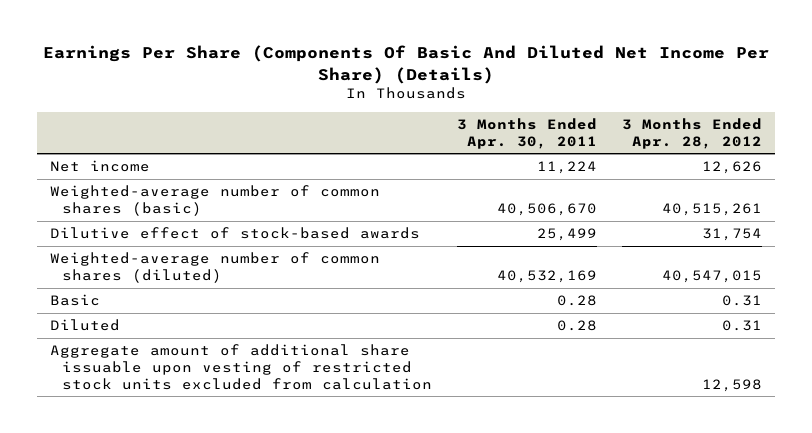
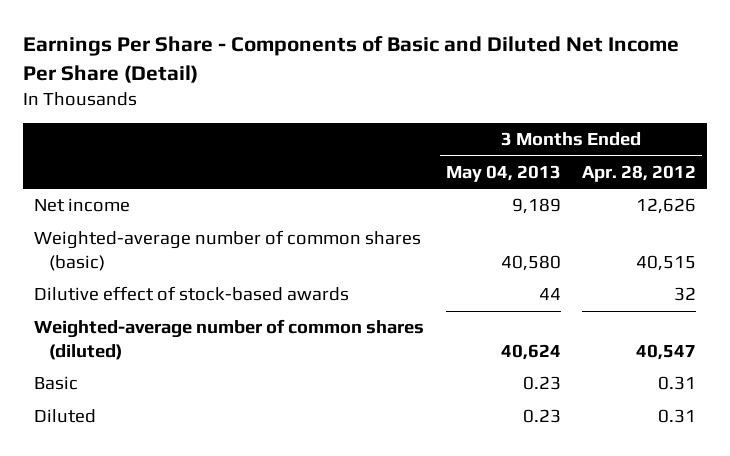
[43,45,770,84] Earnings Per Share (Components Of Basic And Diluted Net Income Per Share) (Details) -> [22,36,679,83] Earnings Per Share - Components of Basic and Diluted Net Income Per Share (Detail)
[457,117,598,149] 3 Months Ended Apr. 30, 2011 -> none
none -> [445,164,561,182] May 04, 2013
[662,202,763,216] 40,515,261 -> [636,255,697,272] 40,515
[702,228,763,242] 31,754 -> [674,287,697,302] 32
[662,269,763,283] 40,547,015 -> [636,344,697,361] 40,547
[49,344,433,390] Aggregate amount of additional share issuable upon vesting of restricted stock units excluded from calculation -> none

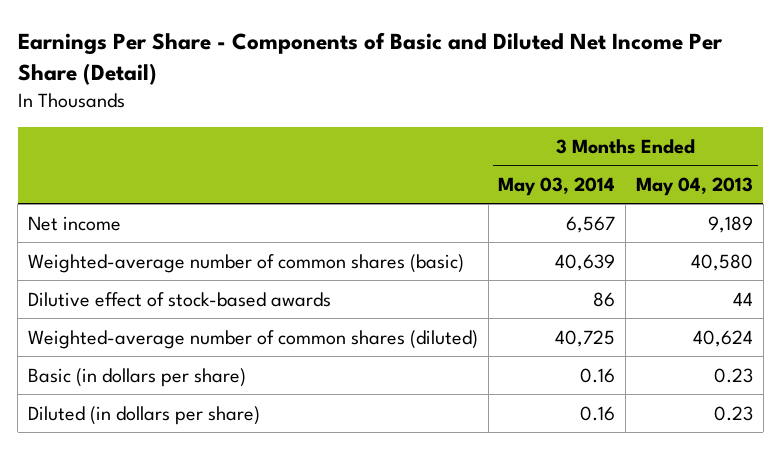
[582,164,697,182] Apr. 28, 2012 -> none
none -> [498,176,616,196] May 03, 2014
[33,376,78,391] Basic -> [27,367,246,387] Basic (in dollars per share)
[33,409,96,424] Diluted -> [27,405,260,425] Diluted (in dollars per share)

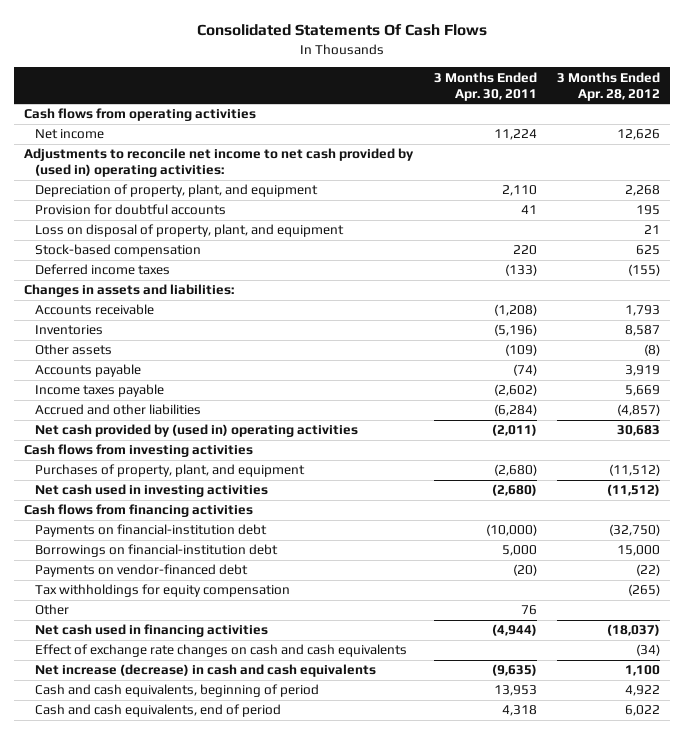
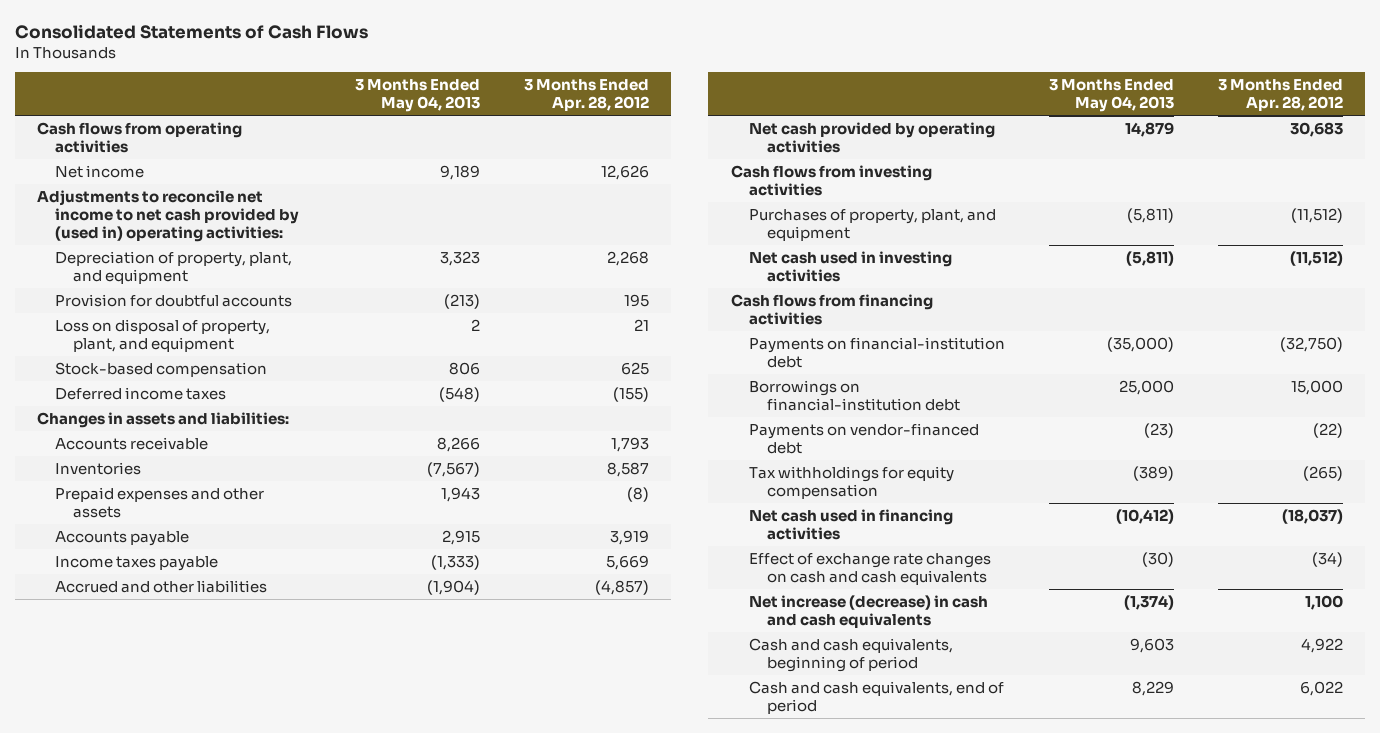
[197,24,488,37] Consolidated Statements Of Cash Flows -> [14,23,368,39] Consolidated Statements of Cash Flows
[433,71,537,101] 3 Months Ended Apr. 30, 2011 -> none
none -> [354,79,480,113] 3 Months Ended May 04, 2013
[35,344,113,356] Other assets -> none
none -> [54,486,264,518] Prepaid expenses and other assets
[35,424,359,438] Net cash provided by (used in) operating activities -> [748,121,995,153] Net cash provided by operating activities
[35,604,70,616] Other -> none

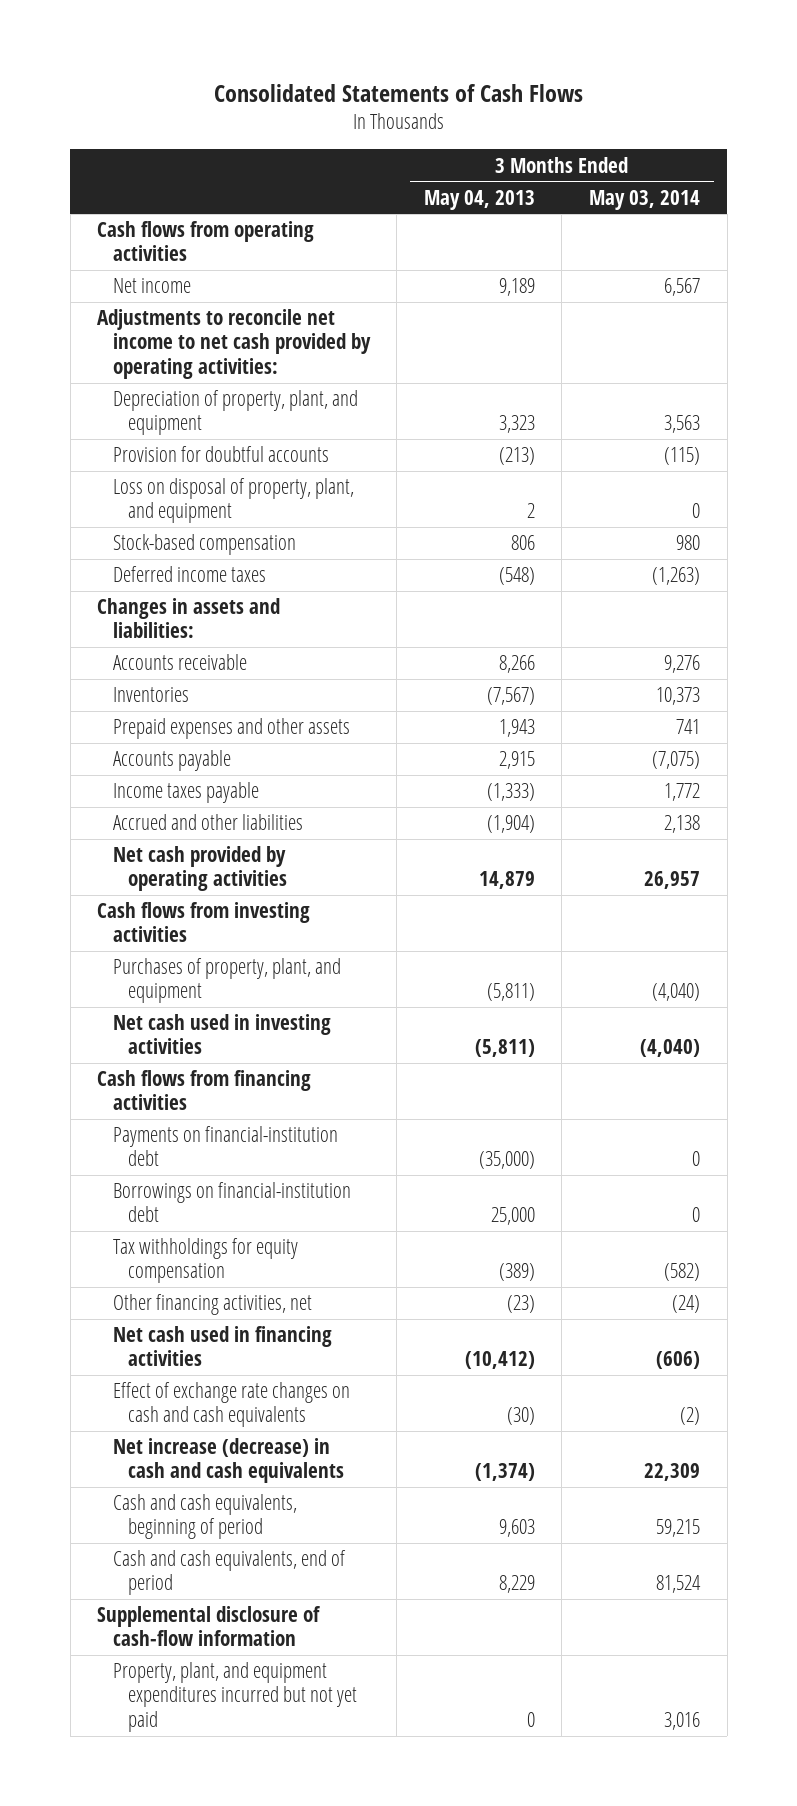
[524,79,650,112] 3 Months Ended Apr. 28, 2012 -> none
none -> [589,189,701,210] May 03, 2014
[36,189,299,242] Adjustments to reconcile net income to net cash provided by (used in) operating activities: -> [97,309,371,379] Adjustments to reconcile net income to net cash provided by operating activities:
[748,422,979,454] Payments on vendor-financed debt -> none
none -> [112,1294,312,1316] Other financing activities, net
none -> [97,1606,322,1647] Supplemental disclosure of cash-flow information
none -> [112,1662,358,1732] Property, plant, and equipment expenditures incurred but not yet paid

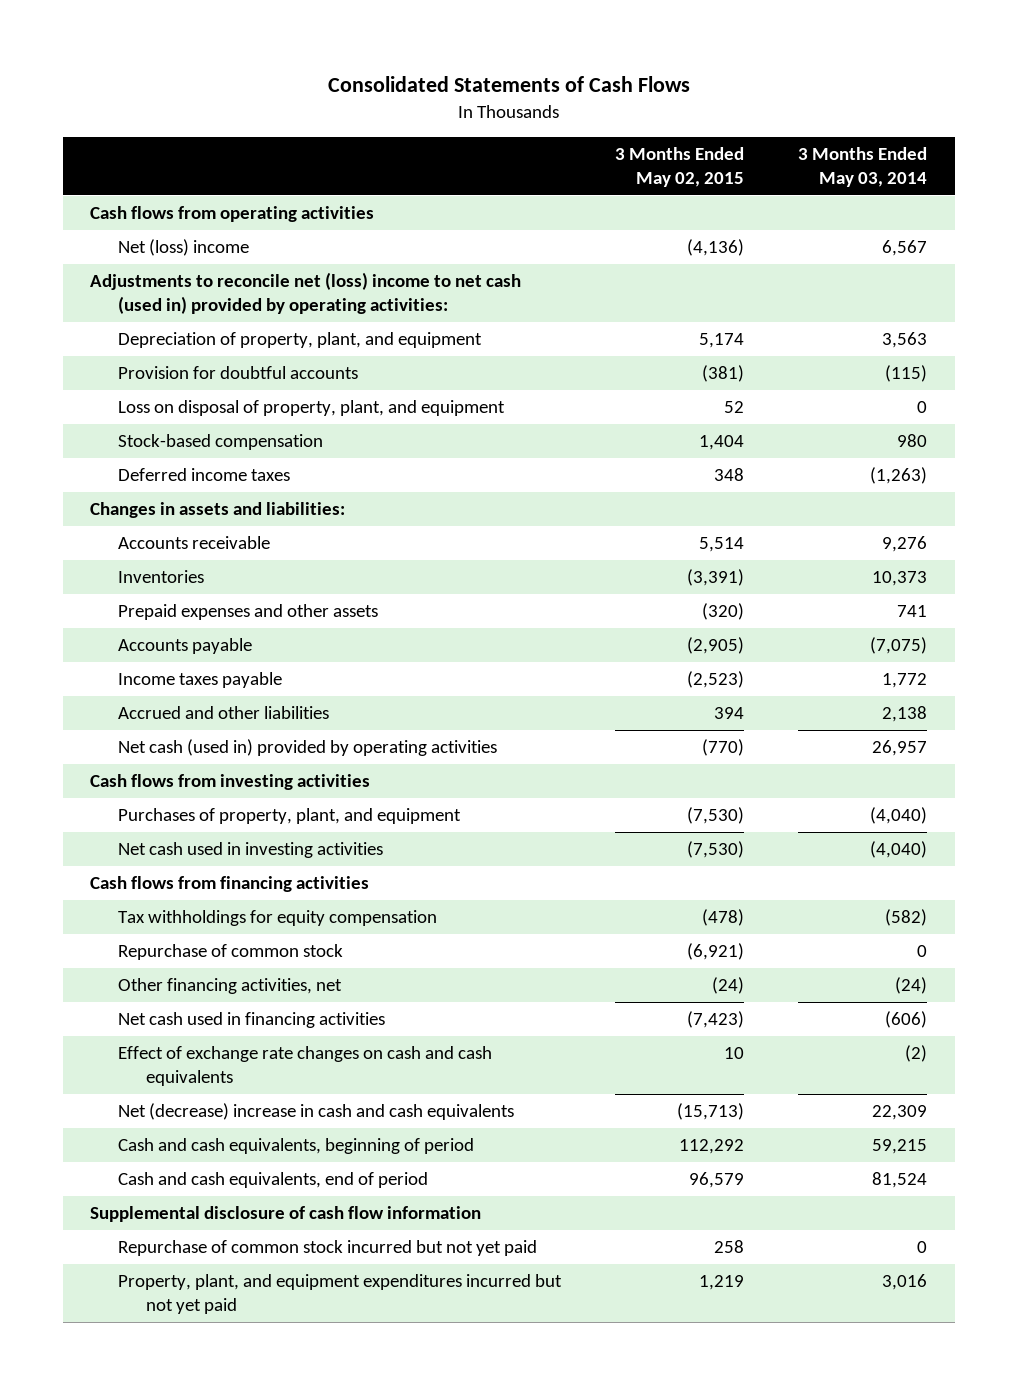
[423,189,535,210] May 04, 2013 -> none
none -> [615,146,745,188] 3 Months Ended May 02, 2015
[112,278,191,294] Net income -> [117,238,249,256] Net (loss) income
[97,309,371,379] Adjustments to reconcile net income to net cash provided by operating activities: -> [90,271,522,315] Adjustments to reconcile net (loss) income to net cash (used in) provided by operating activities:
[112,846,288,892] Net cash provided by operating activities -> [117,738,497,756] Net cash (used in) provided by operating activities
[112,1126,338,1167] Payments on financial-institution debt -> none
[112,1182,351,1223] Borrowings on financial-institution debt -> none
none -> [117,943,343,960] Repurchase of common stock
[112,1438,345,1484] Net increase (decrease) in cash and cash equivalents -> [117,1102,514,1120] Net (decrease) increase in cash and cash equivalents
[97,1606,322,1647] Supplemental disclosure of cash-flow information -> [90,1205,482,1222] Supplemental disclosure of cash flow information
none -> [117,1239,537,1256] Repurchase of common stock incurred but not yet paid

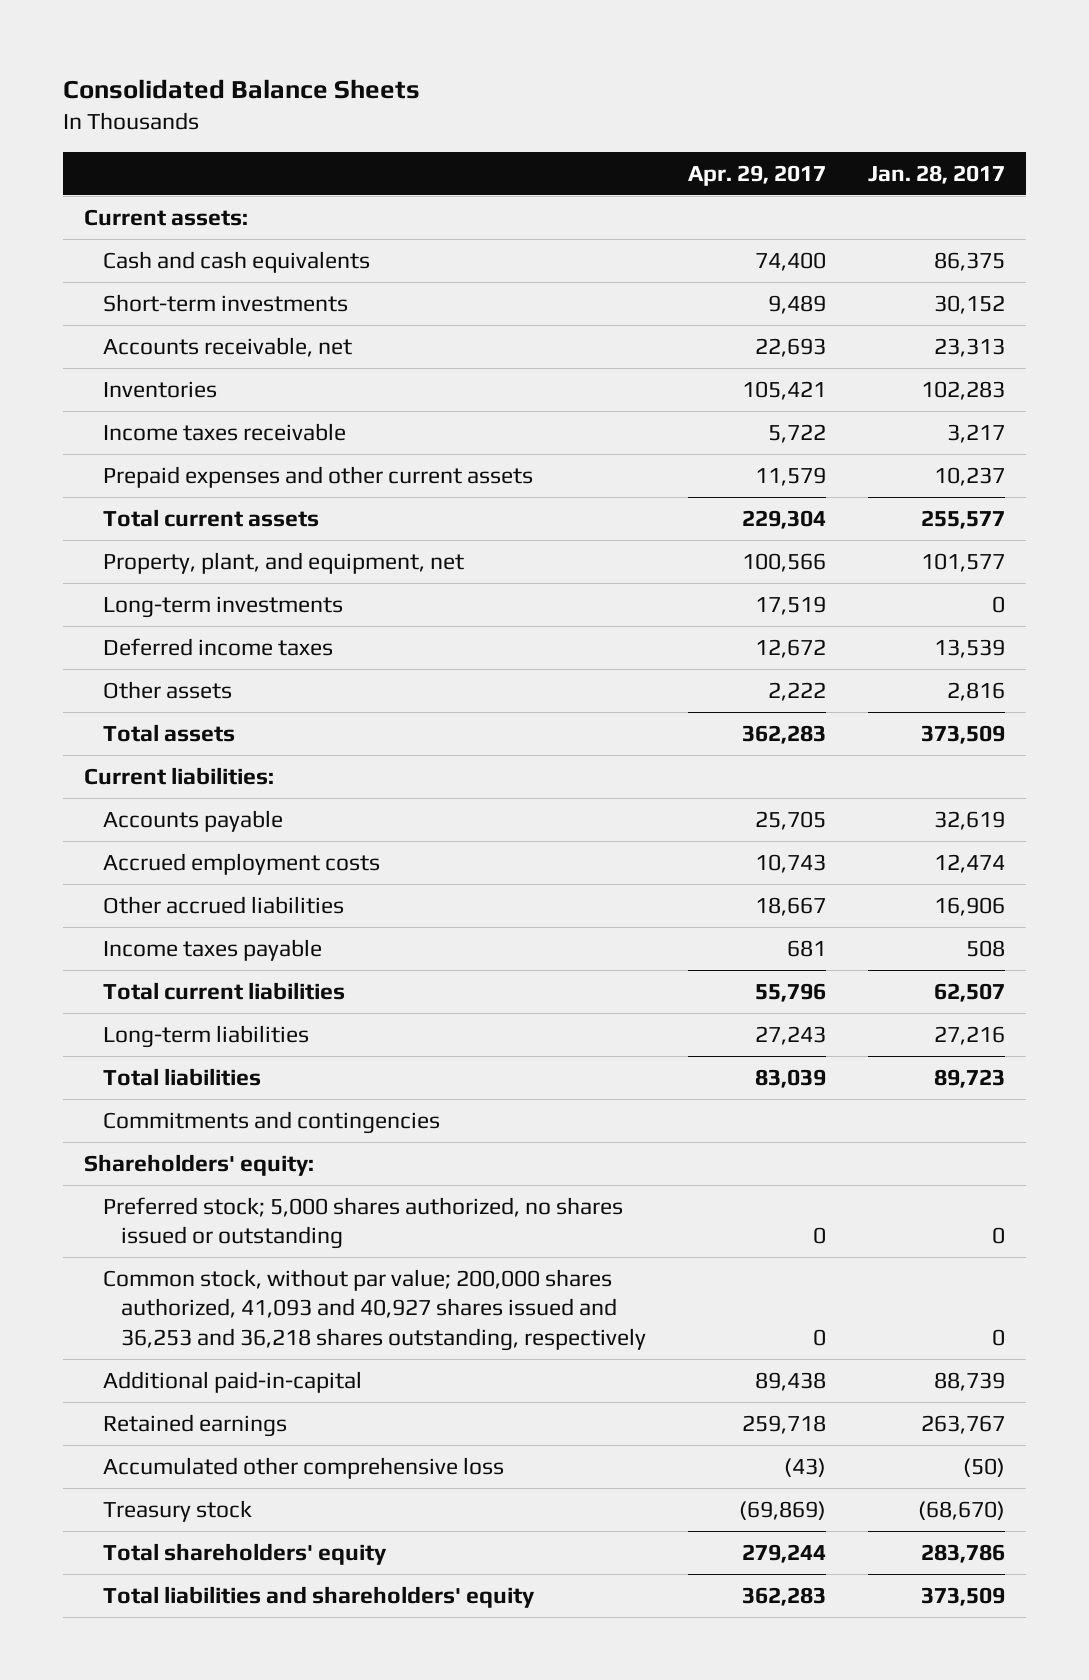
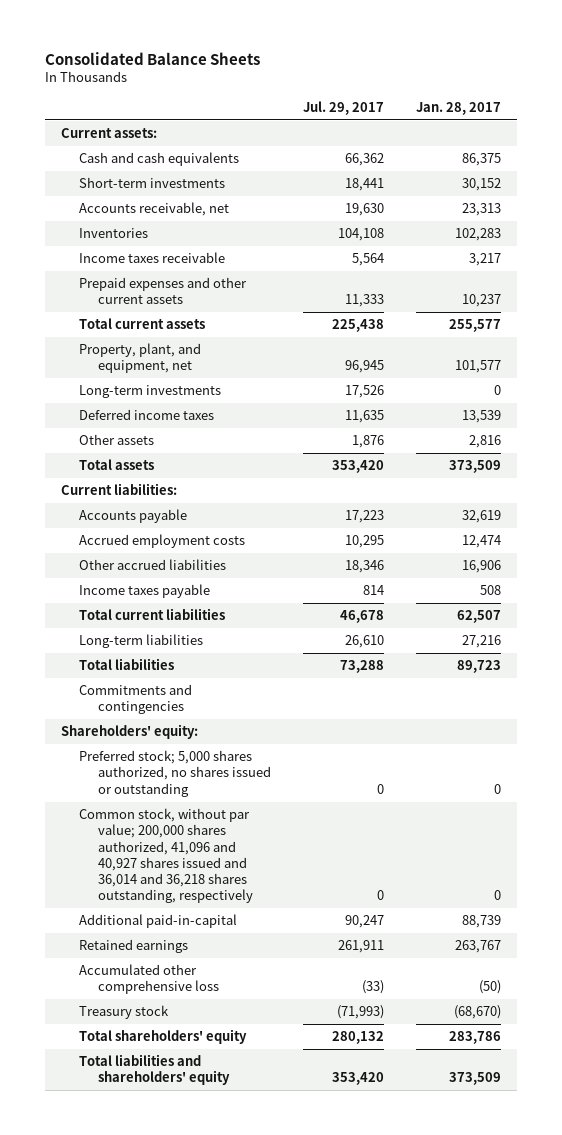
[688,164,827,186] Apr. 29, 2017 -> none
none -> [303,101,385,116] Jul. 29, 2017
[102,1268,647,1351] Common stock, without par value; 200,000 shares authorized, 41,093 and 40,927 shares issued and 36,253 and 36,218 shares outstanding, respectively -> [79,808,254,904] Common stock, without par value; 200,000 shares authorized, 41,096 and 40,927 shares issued and 36,014 and 36,218 shares outstanding, respectively

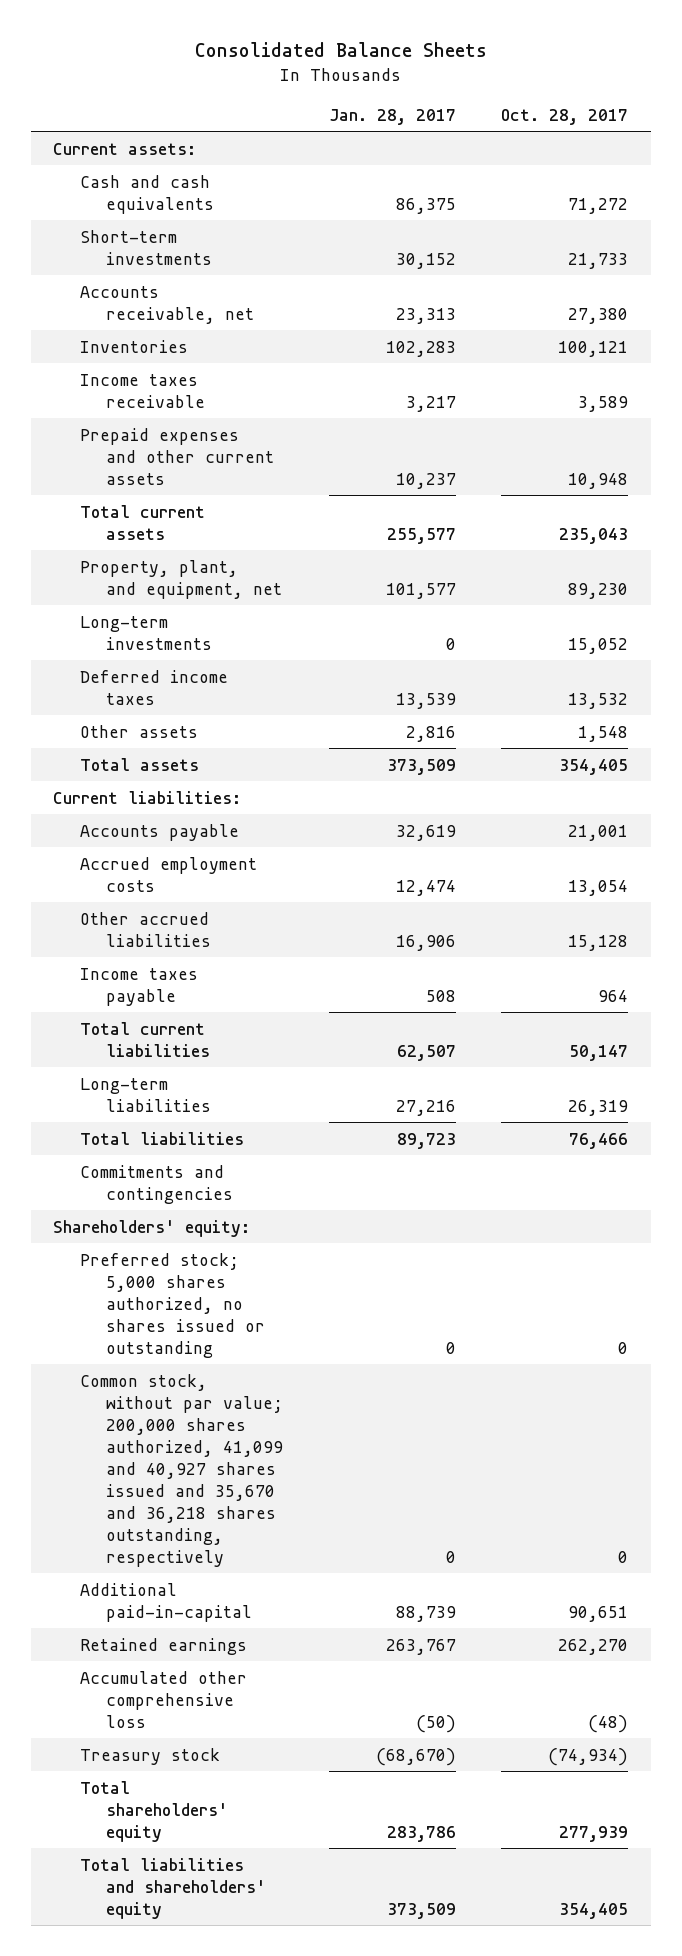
[303,101,385,116] Jul. 29, 2017 -> none
none -> [501,108,629,125] Oct. 28, 2017
[79,808,254,904] Common stock, without par value; 200,000 shares authorized, 41,096 and 40,927 shares issued and 36,014 and 36,218 shares outstanding, respectively -> [79,1373,283,1567] Common stock, without par value; 200,000 shares authorized, 41,099 and 40,927 shares issued and 35,670 and 36,218 shares outstanding, respectively

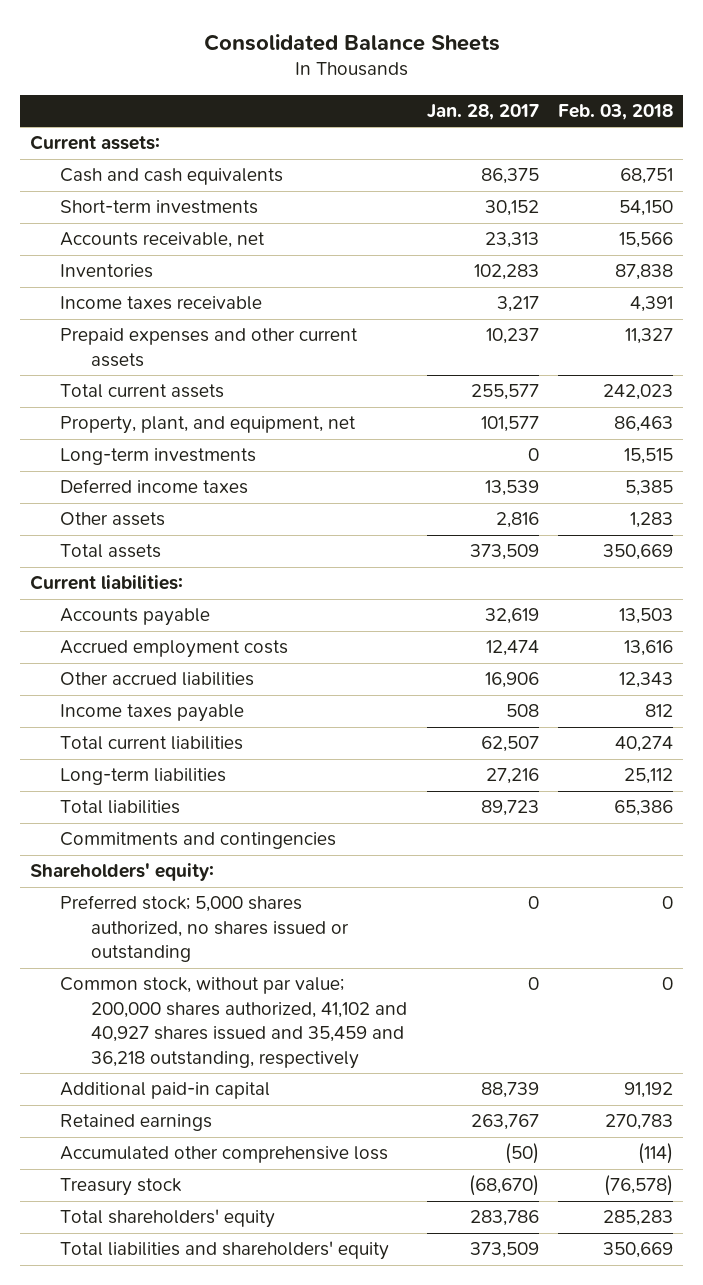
[501,108,629,125] Oct. 28, 2017 -> none
none -> [558,103,674,120] Feb. 03, 2018
[79,1373,283,1567] Common stock, without par value; 200,000 shares authorized, 41,099 and 40,927 shares issued and 35,670 and 36,218 shares outstanding, respectively -> [60,977,407,1069] Common stock, without par value; 200,000 shares authorized, 41,102 and 40,927 shares issued and 35,459 and 36,218 outstanding, respectively
[79,1582,252,1622] Additional paid-in-capital -> [60,1082,271,1100] Additional paid-in capital

